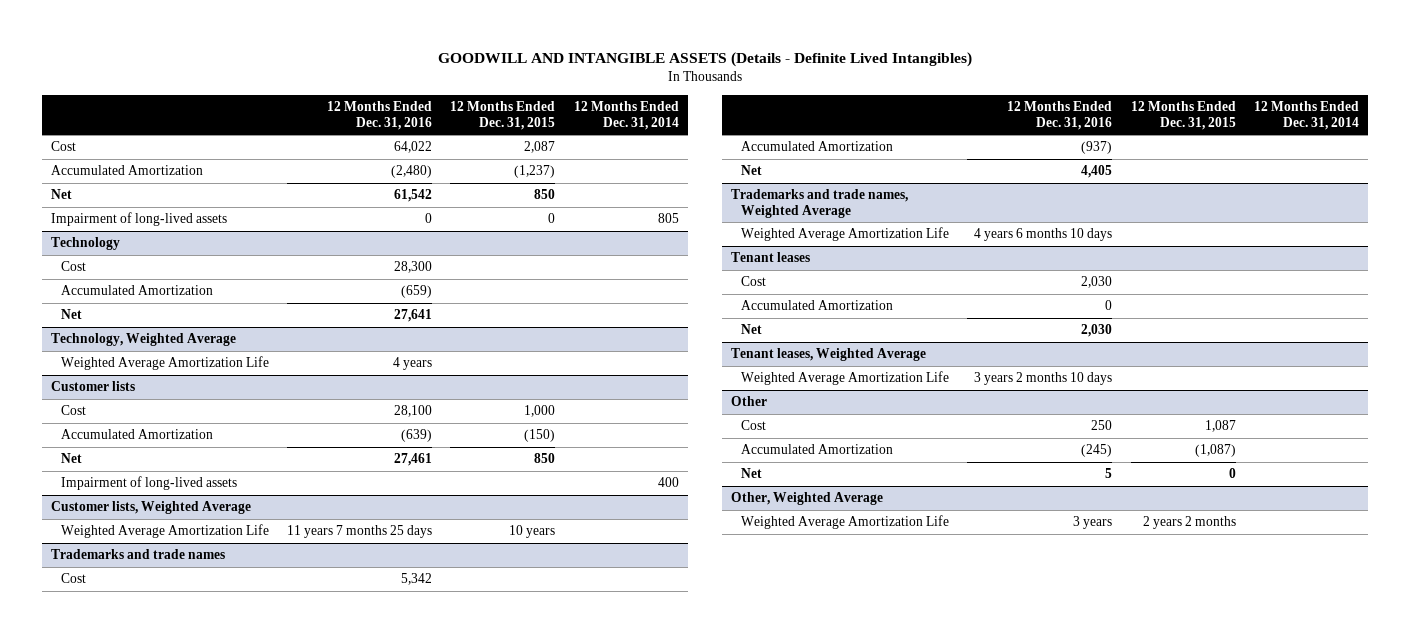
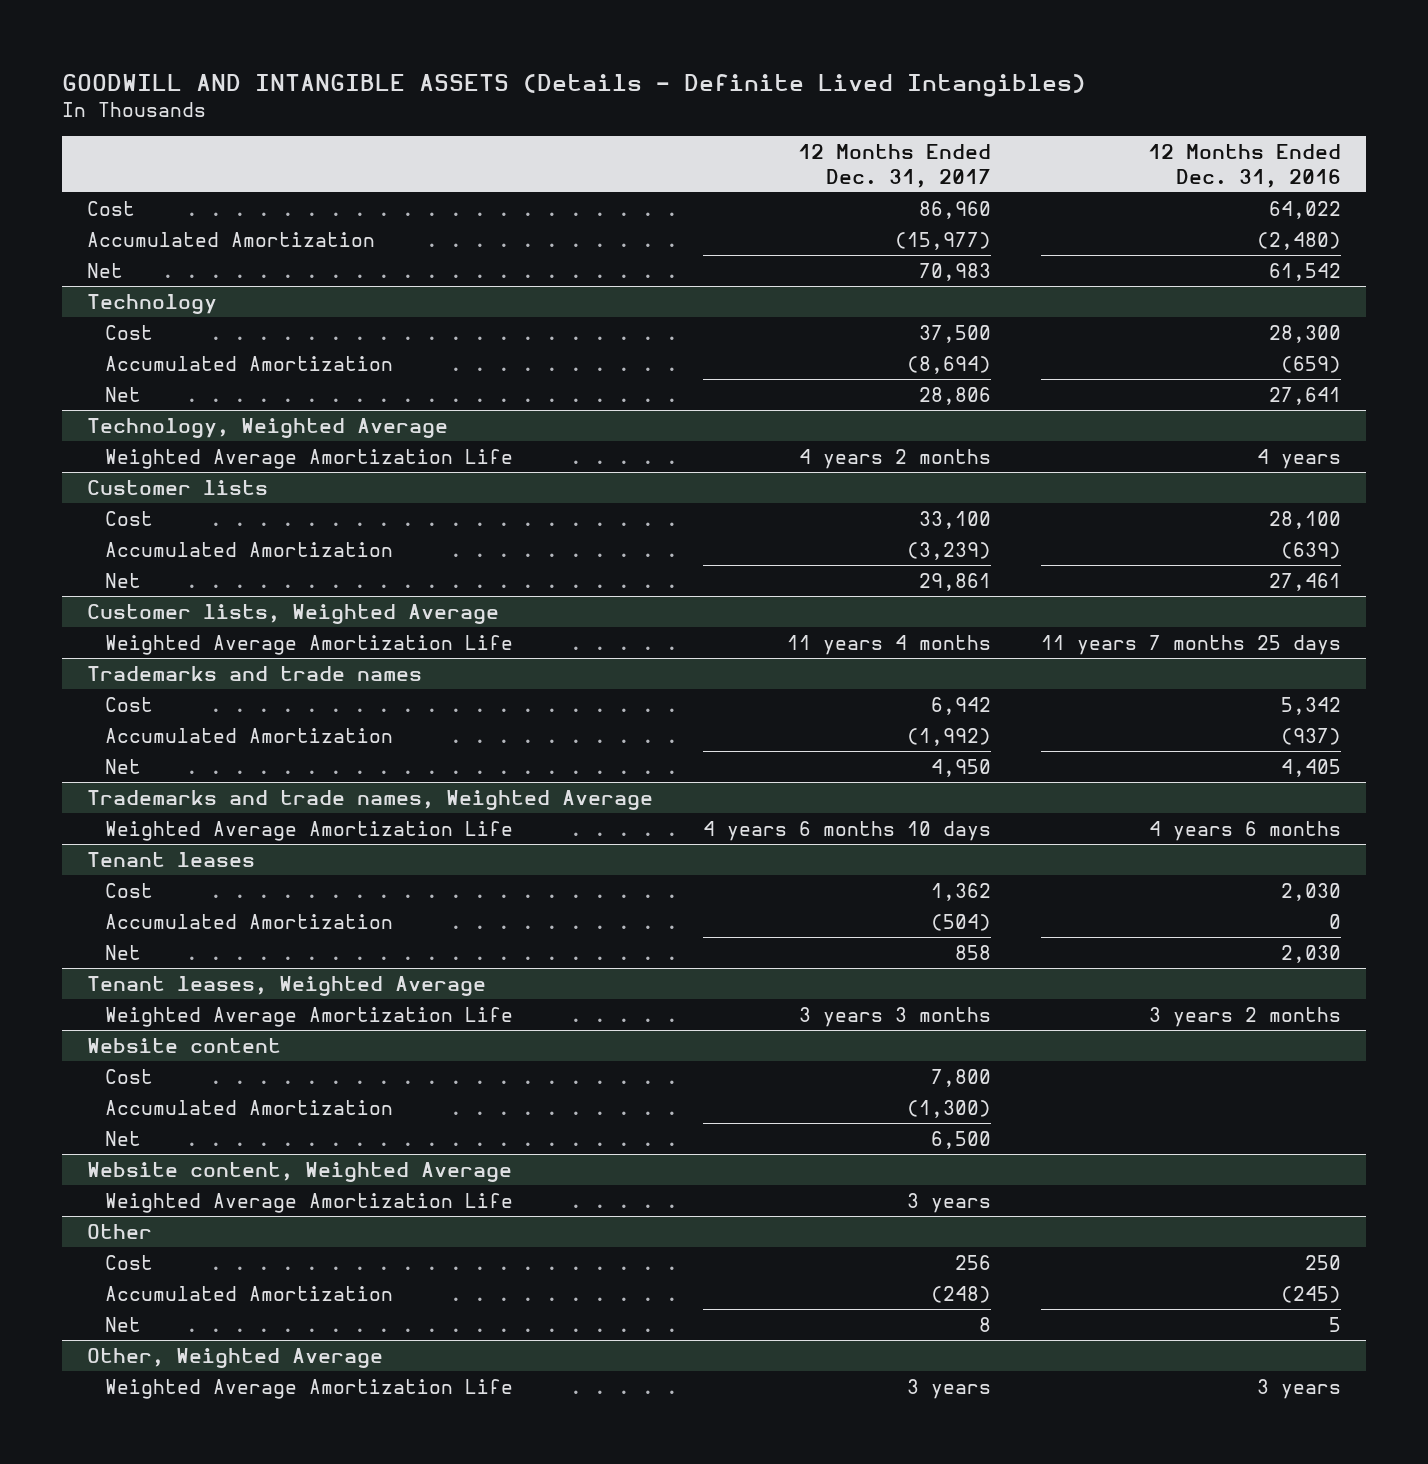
[450,101,556,130] 12 Months Ended Dec. 31, 2015 -> none
[573,101,679,130] 12 Months Ended Dec. 31, 2014 -> none
none -> [797,144,991,188] 12 Months Ended Dec. 31, 2017
[51,212,228,227] Impairment of long-lived assets -> none
[60,476,237,491] Impairment of long-lived assets -> none
[974,228,1113,242] 4 years 6 months 10 days -> [1149,820,1342,841] 4 years 6 months
[974,372,1113,386] 3 years 2 months 10 days -> [1149,1006,1342,1027] 3 years 2 months
none -> [86,1037,281,1053] Website content
none -> [104,1068,153,1084] Cost
none -> [104,1099,393,1115] Accumulated Amortization
none -> [104,1130,141,1146] Net
none -> [86,1161,512,1182] Website content, Weighted Average
none -> [104,1192,513,1213] Weighted Average Amortization Life

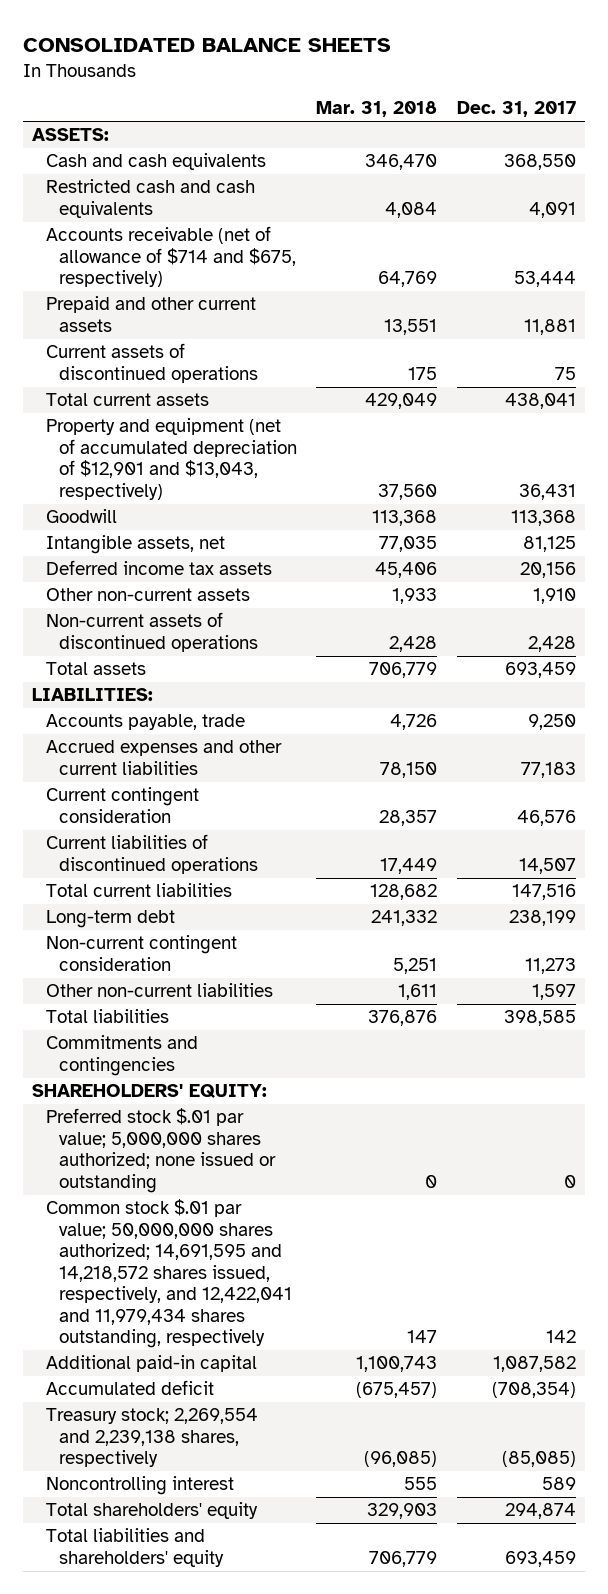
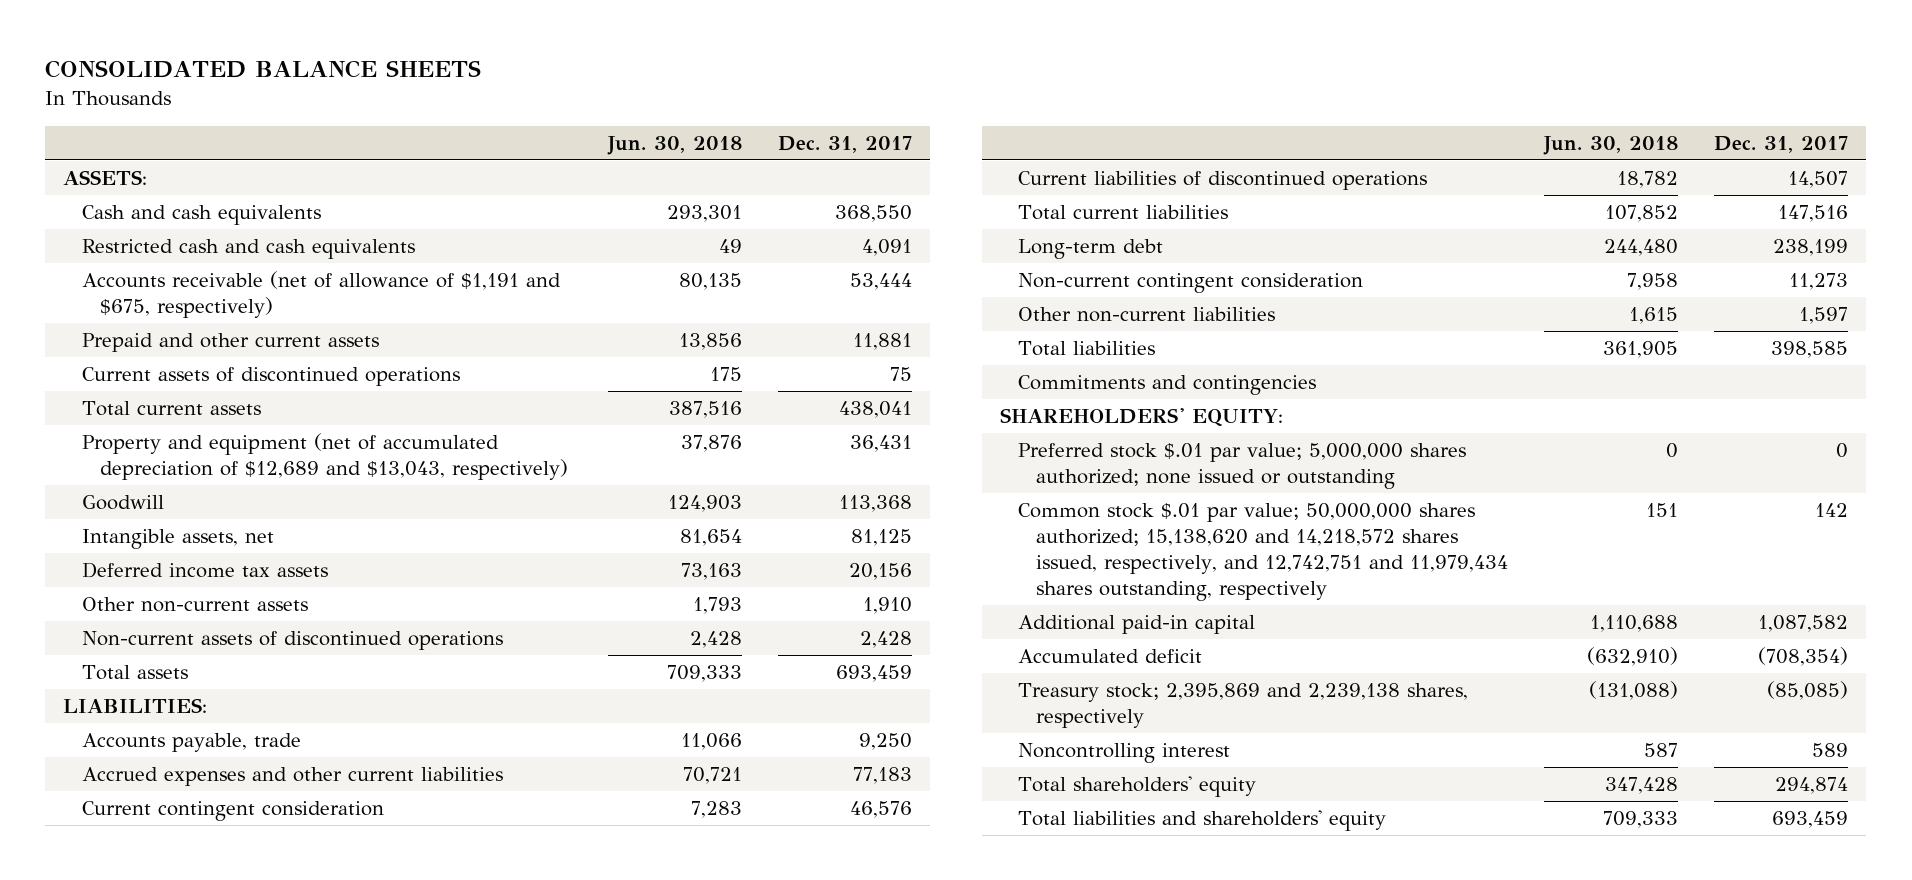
[316,101,438,118] Mar. 31, 2018 -> none
none -> [606,135,742,155] Jun. 30, 2018
[45,226,297,288] Accounts receivable (net of allowance of $714 and $675, respectively) -> [81,270,561,318] Accounts receivable (net of allowance of $1,191 and $675, respectively)
[45,418,298,500] Property and equipment (net of accumulated depreciation of $12,901 and $13,043, respectively) -> [81,432,568,480] Property and equipment (net of accumulated depreciation of $12,689 and $13,043, respectively)
[45,1199,293,1349] Common stock $.01 par value; 50,000,000 shares authorized; 14,691,595 and 14,218,572 shares issued, respectively, and 12,422,041 and 11,979,434 shares outstanding, respectively -> [1017,502,1509,602] Common stock $.01 par value; 50,000,000 shares authorized; 15,138,620 and 14,218,572 shares issued, respectively, and 12,742,751 and 11,979,434 shares outstanding, respectively
[45,1408,258,1468] Treasury stock; 2,269,554 and 2,239,138 shares, respectively -> [1017,682,1468,728] Treasury stock; 2,395,869 and 2,239,138 shares, respectively

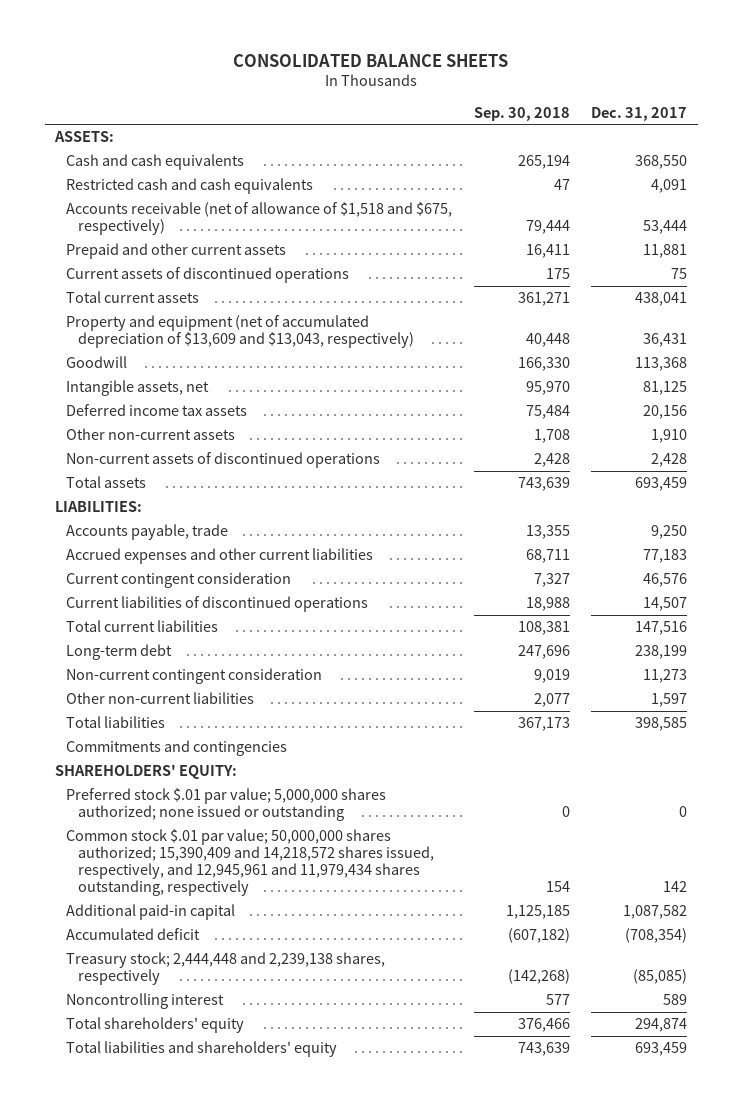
[606,135,742,155] Jun. 30, 2018 -> none
none -> [473,106,570,121] Sep. 30, 2018
[81,270,561,318] Accounts receivable (net of allowance of $1,191 and $675, respectively) -> [66,202,453,236] Accounts receivable (net of allowance of $1,518 and $675, respectively)
[81,432,568,480] Property and equipment (net of accumulated depreciation of $12,689 and $13,043, respectively) -> [66,315,414,349] Property and equipment (net of accumulated depreciation of $13,609 and $13,043, respectively)
[1017,502,1509,602] Common stock $.01 par value; 50,000,000 shares authorized; 15,138,620 and 14,218,572 shares issued, respectively, and 12,742,751 and 11,979,434 shares outstanding, respectively -> [66,829,434,897] Common stock $.01 par value; 50,000,000 shares authorized; 15,390,409 and 14,218,572 shares issued, respectively, and 12,945,961 and 11,979,434 shares outstanding, respectively
[1017,682,1468,728] Treasury stock; 2,395,869 and 2,239,138 shares, respectively -> [66,952,386,986] Treasury stock; 2,444,448 and 2,239,138 shares, respectively

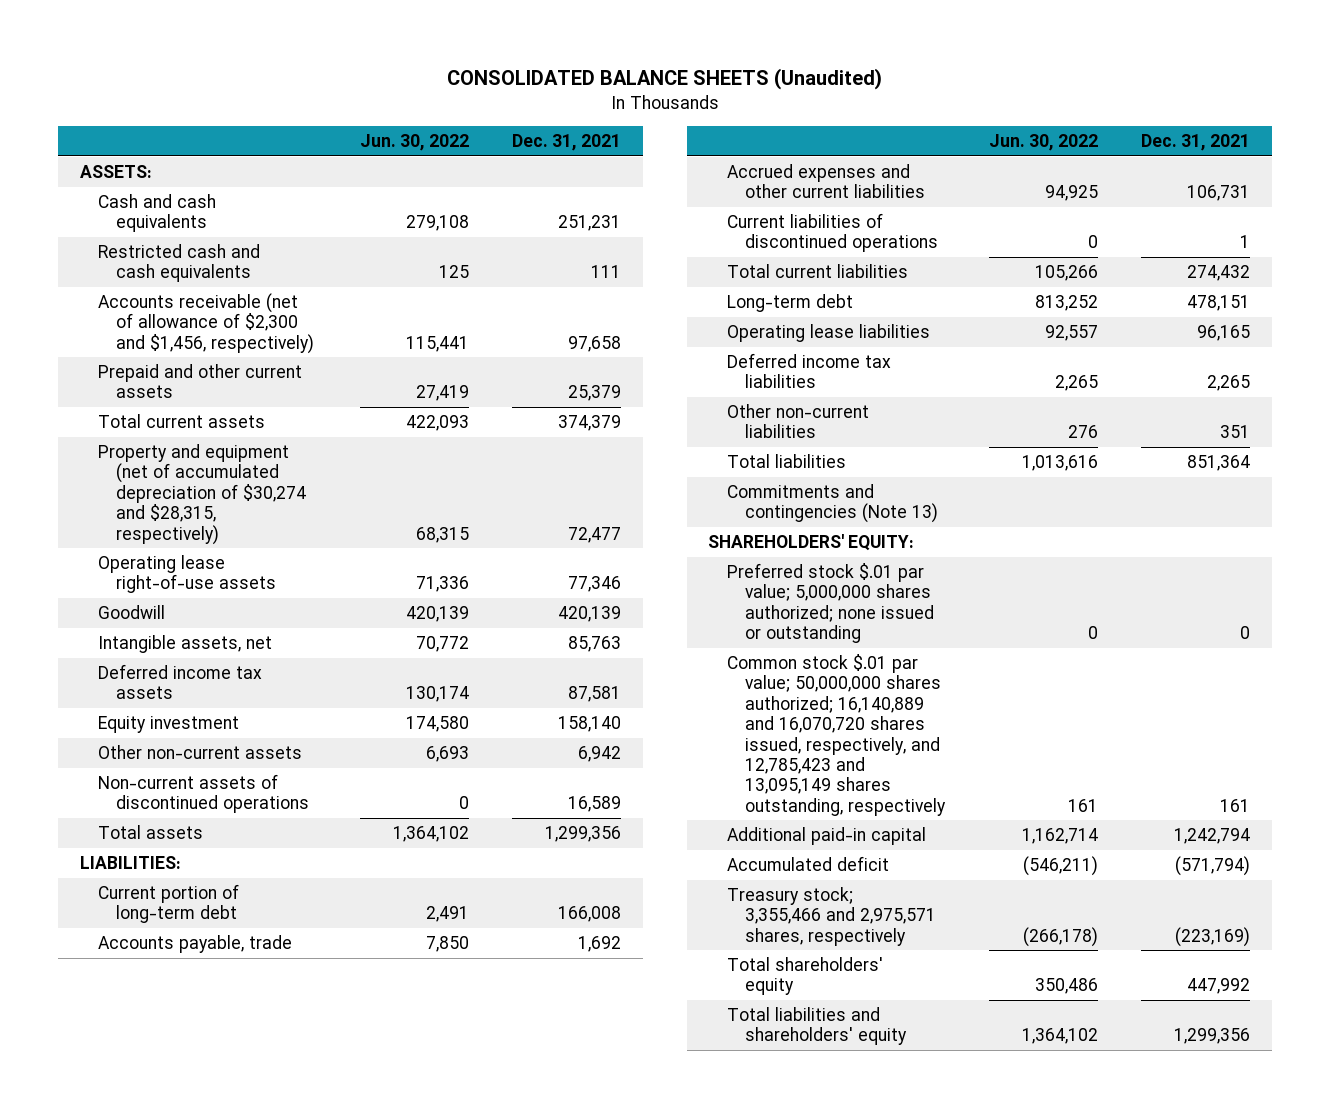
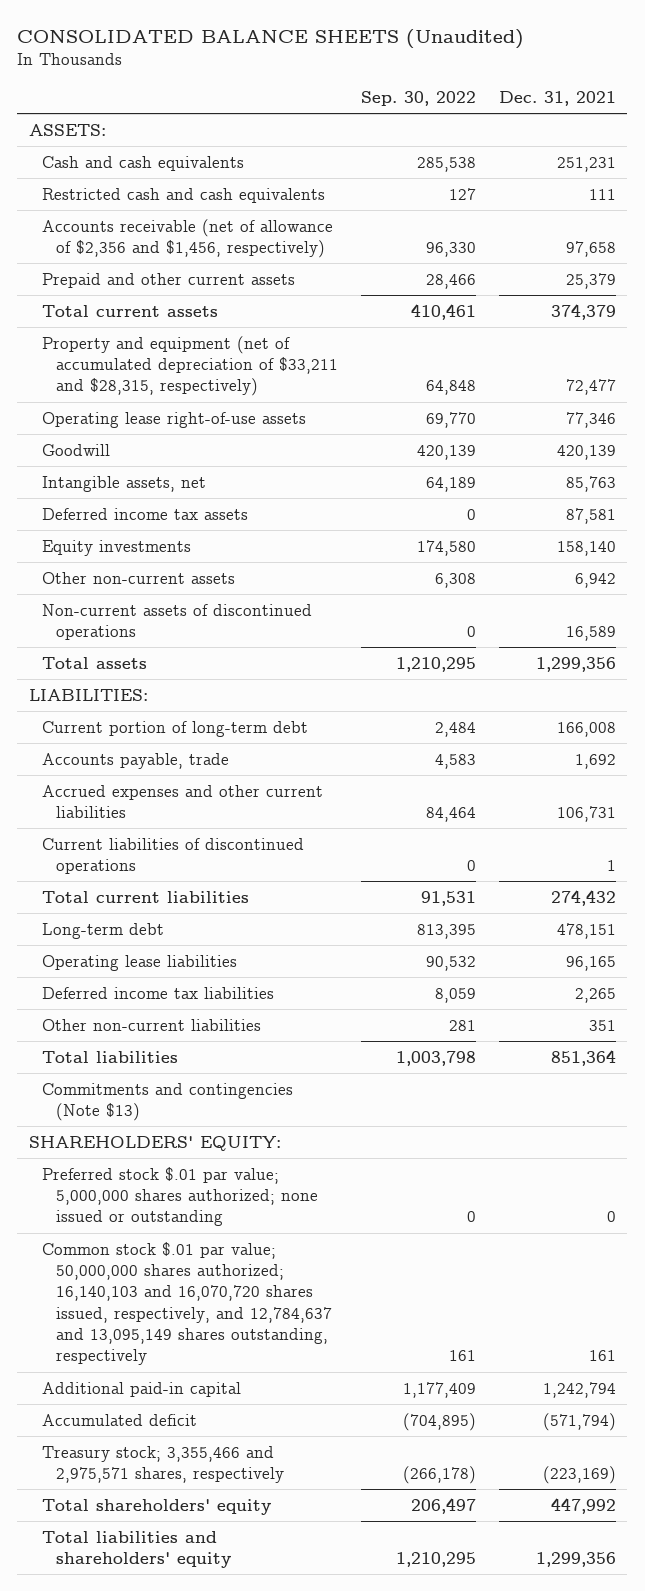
[359,134,469,152] Jun. 30, 2022 -> none
none -> [360,91,476,107] Sep. 30, 2022
[97,293,315,354] Accounts receivable (net of allowance of $2,300 and $1,456, respectively) -> [42,218,334,258] Accounts receivable (net of allowance of $2,356 and $1,456, respectively)
[97,444,307,545] Property and equipment (net of accumulated depreciation of $30,274 and $28,315, respectively) -> [42,335,339,397] Property and equipment (net of accumulated depreciation of $33,211 and $28,315, respectively)
[97,716,239,734] Equity investment -> [42,539,192,556] Equity investments
[726,484,939,524] Commitments and contingencies (Note 13) -> [42,1082,294,1121] Commitments and contingencies (Note $13)
[726,654,947,816] Common stock $.01 par value; 50,000,000 shares authorized; 16,140,889 and 16,070,720 shares issued, respectively, and 12,785,423 and 13,095,149 shares outstanding, respectively -> [42,1241,333,1366] Common stock $.01 par value; 50,000,000 shares authorized; 16,140,103 and 16,070,720 shares issued, respectively, and 12,784,637 and 13,095,149 shares outstanding, respectively

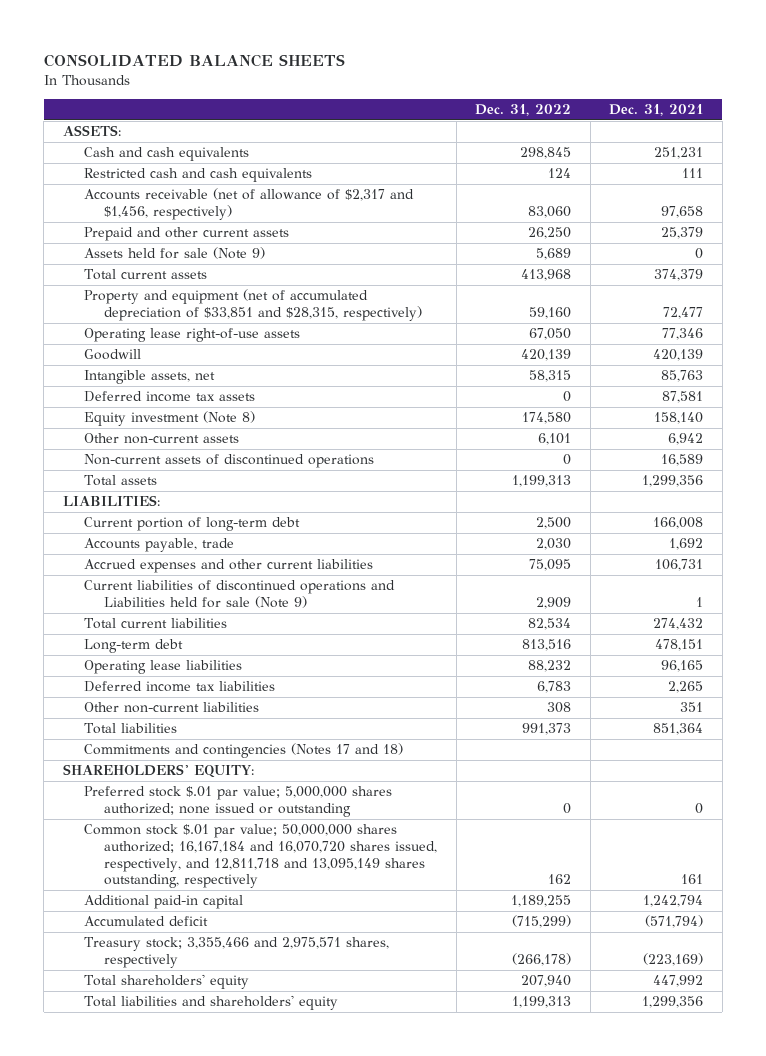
[17,28,525,49] CONSOLIDATED BALANCE SHEETS (Unaudited) -> [43,53,345,67] CONSOLIDATED BALANCE SHEETS
[360,91,476,107] Sep. 30, 2022 -> none
none -> [475,104,572,117] Dec. 31, 2022
[42,218,334,258] Accounts receivable (net of allowance of $2,356 and $1,456, respectively) -> [83,188,414,221] Accounts receivable (net of allowance of $2,317 and $1,456, respectively)
none -> [83,247,265,260] Assets held for sale (Note 9)
[42,335,339,397] Property and equipment (net of accumulated depreciation of $33,211 and $28,315, respectively) -> [83,289,423,322] Property and equipment (net of accumulated depreciation of $33,851 and $28,315, respectively)
[42,539,192,556] Equity investments -> [83,411,255,427] Equity investment (Note 8)
[42,837,305,874] Current liabilities of discontinued operations -> [83,580,395,609] Current liabilities of discontinued operations and Liabilities held for sale (Note 9)
[42,1082,294,1121] Commitments and contingencies (Note $13) -> [83,743,403,759] Commitments and contingencies (Notes 17 and 18)
[42,1241,333,1366] Common stock $.01 par value; 50,000,000 shares authorized; 16,140,103 and 16,070,720 shares issued, respectively, and 12,784,637 and 13,095,149 shares outstanding, respectively -> [83,824,438,889] Common stock $.01 par value; 50,000,000 shares authorized; 16,167,184 and 16,070,720 shares issued, respectively, and 12,811,718 and 13,095,149 shares outstanding, respectively

